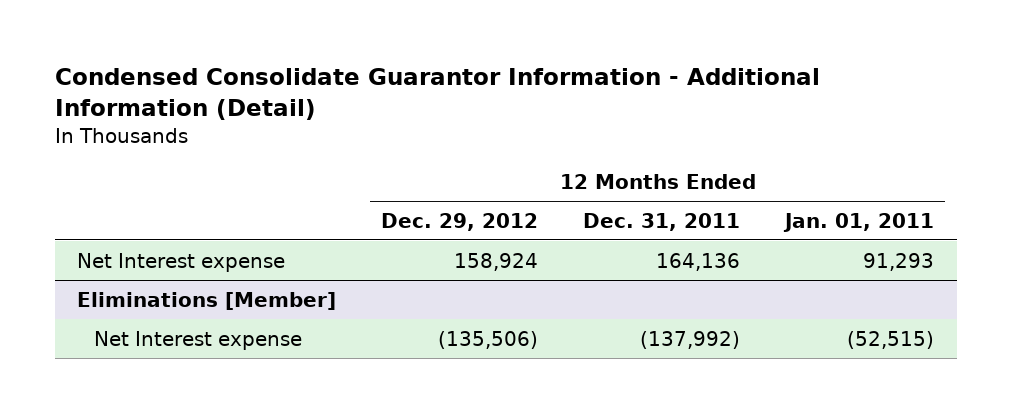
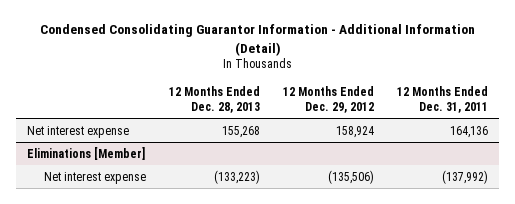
[54,68,820,121] Condensed Consolidate Guarantor Information - Additional Information (Detail) -> [39,24,475,56] Condensed Consolidating Guarantor Information - Additional Information (Detail)
[783,212,935,232] Jan. 01, 2011 -> none
none -> [168,85,260,113] 12 Months Ended Dec. 28, 2013
[77,252,286,272] Net Interest expense -> [27,125,130,138] Net interest expense
[94,330,303,350] Net Interest expense -> [43,171,146,184] Net interest expense

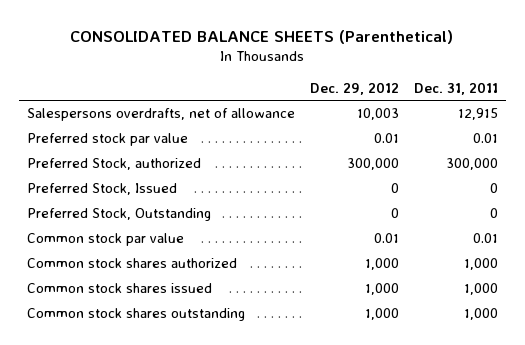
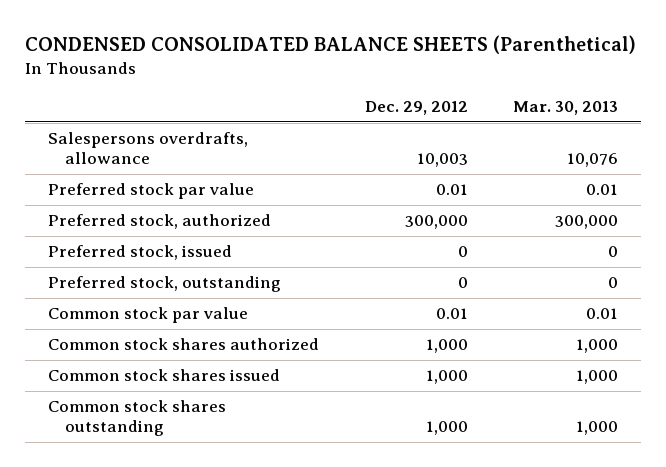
[70,29,454,44] CONSOLIDATED BALANCE SHEETS (Parenthetical) -> [25,35,637,55] CONDENSED CONSOLIDATED BALANCE SHEETS (Parenthetical)
[414,81,499,95] Dec. 31, 2011 -> none
none -> [513,100,619,115] Mar. 30, 2013
[26,108,295,122] Salespersons overdrafts, net of allowance -> [47,132,248,165] Salespersons overdrafts, allowance
[26,158,201,171] Preferred Stock, authorized -> [47,214,271,230] Preferred stock, authorized
[26,183,177,196] Preferred Stock, Issued -> [47,245,232,261] Preferred stock, issued
[26,208,211,222] Preferred Stock, Outstanding -> [47,276,281,293] Preferred stock, outstanding

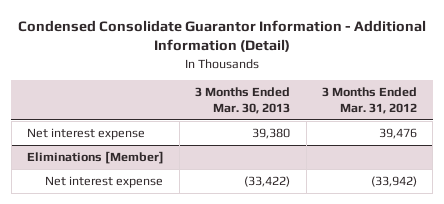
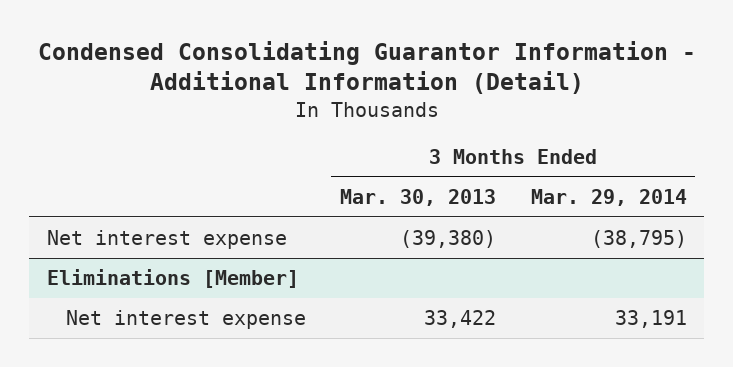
[17,19,426,53] Condensed Consolidate Guarantor Information - Additional Information (Detail) -> [37,40,696,95] Condensed Consolidating Guarantor Information - Additional Information (Detail)
[321,87,417,115] 3 Months Ended Mar. 31, 2012 -> none
none -> [530,188,687,206] Mar. 29, 2014
[252,128,291,140] 39,380 -> [400,230,497,249] (39,380)
[244,176,291,188] (33,422) -> [424,310,497,329] 33,422

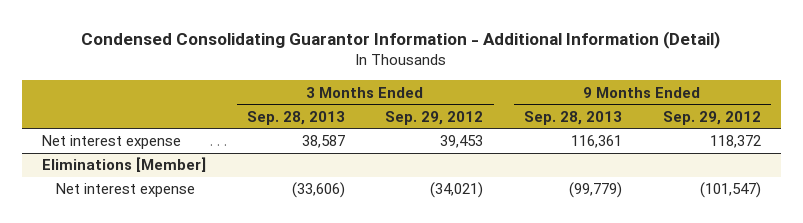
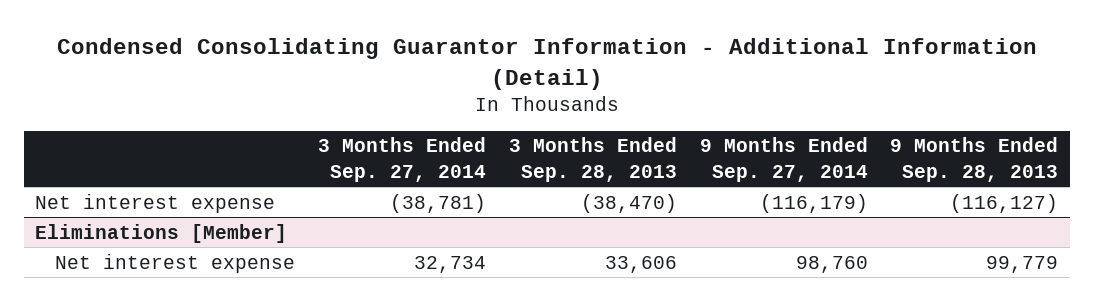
[385,110,484,125] Sep. 29, 2012 -> none
[662,110,761,125] Sep. 29, 2012 -> none
none -> [317,137,486,182] 3 Months Ended Sep. 27, 2014
none -> [699,137,868,182] 9 Months Ended Sep. 27, 2014
[301,135,345,149] 38,587 -> [580,193,677,213] (38,470)
[571,135,623,149] 116,361 -> [950,193,1059,213] (116,127)
[291,182,345,199] (33,606) -> [604,255,677,273] 33,606
[569,182,623,199] (99,779) -> [986,255,1059,273] 99,779

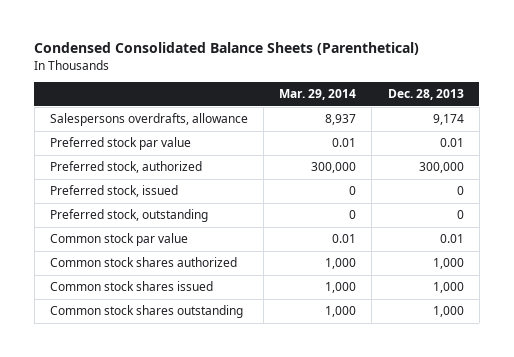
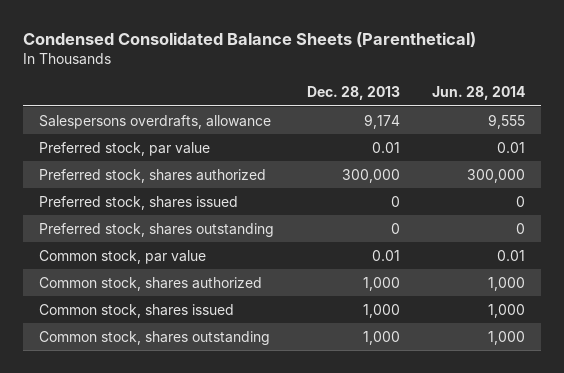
[279,89,357,101] Mar. 29, 2014 -> none
none -> [432,86,526,101] Jun. 28, 2014
[50,137,192,151] Preferred stock par value -> [39,141,211,156] Preferred stock, par value
[50,161,203,174] Preferred stock, authorized -> [39,168,267,183] Preferred stock, shares authorized
[50,185,179,198] Preferred stock, issued -> [39,195,239,210] Preferred stock, shares issued
[50,209,209,223] Preferred stock, outstanding -> [39,222,275,237] Preferred stock, shares outstanding
[50,233,189,247] Common stock par value -> [39,249,207,264] Common stock, par value
[50,257,238,268] Common stock shares authorized -> [39,276,263,291] Common stock, shares authorized
[50,281,214,292] Common stock shares issued -> [39,303,235,318] Common stock, shares issued
[50,305,244,319] Common stock shares outstanding -> [39,330,271,345] Common stock, shares outstanding

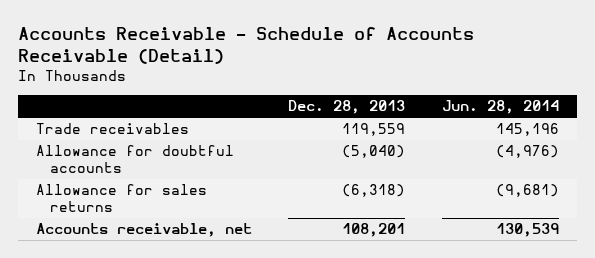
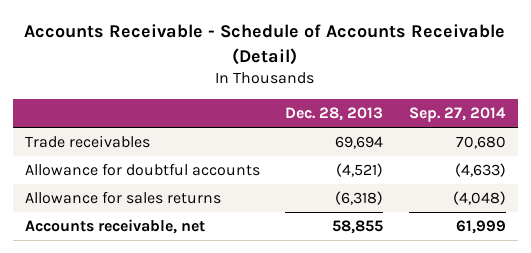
[441,100,559,115] Jun. 28, 2014 -> none
none -> [408,107,506,123] Sep. 27, 2014
[342,123,406,137] 119,559 -> [335,136,384,150] 69,694
[342,145,406,159] (5,040) -> [336,163,384,178] (4,521)
[342,223,406,238] 108,201 -> [332,220,384,235] 58,855

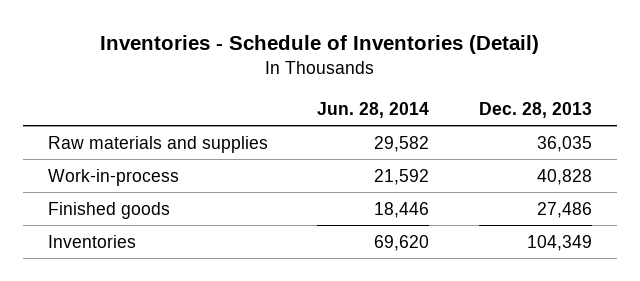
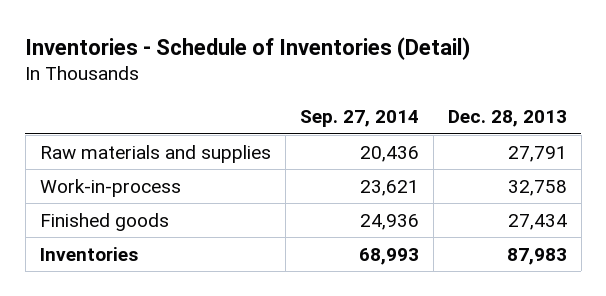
[317,101,430,118] Jun. 28, 2014 -> none
none -> [299,110,419,128] Sep. 27, 2014
[537,135,593,152] 36,035 -> [507,145,567,162] 27,791
[537,168,593,185] 40,828 -> [507,179,567,196] 32,758
[537,201,593,218] 27,486 -> [507,213,567,230] 27,434
[527,234,593,251] 104,349 -> [506,247,567,265] 87,983

